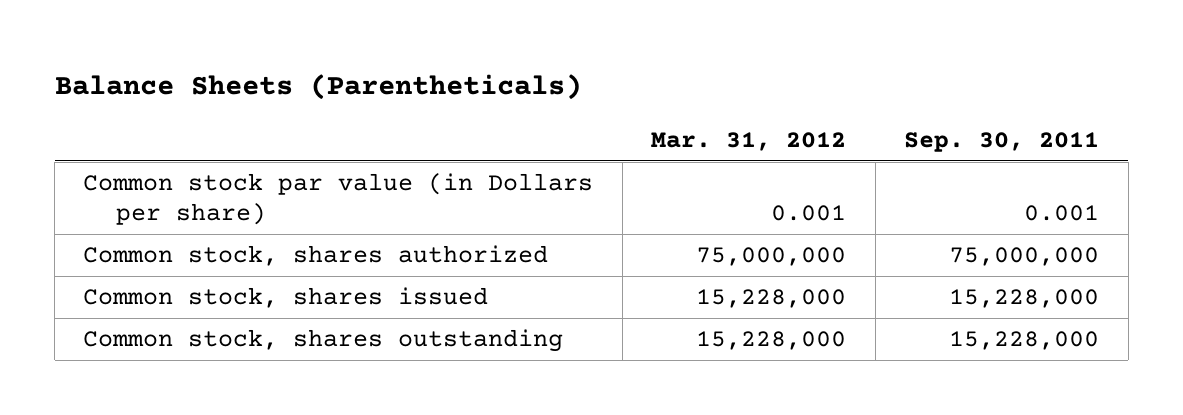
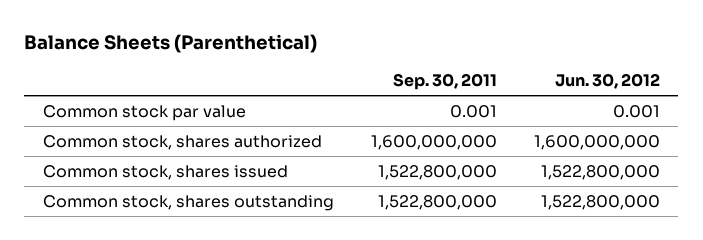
[54,73,582,100] Balance Sheets (Parentheticals) -> [24,34,318,54] Balance Sheets (Parenthetical)
[651,131,847,151] Mar. 31, 2012 -> none
none -> [554,72,660,89] Jun. 30, 2012
[83,173,594,225] Common stock par value (in Dollars per share) -> [42,104,246,121] Common stock par value
[949,247,1100,267] 75,000,000 -> [370,134,497,150] 1,600,000,000
[949,289,1100,309] 15,228,000 -> [377,164,497,180] 1,522,800,000
[949,331,1100,351] 15,228,000 -> [377,194,497,210] 1,522,800,000

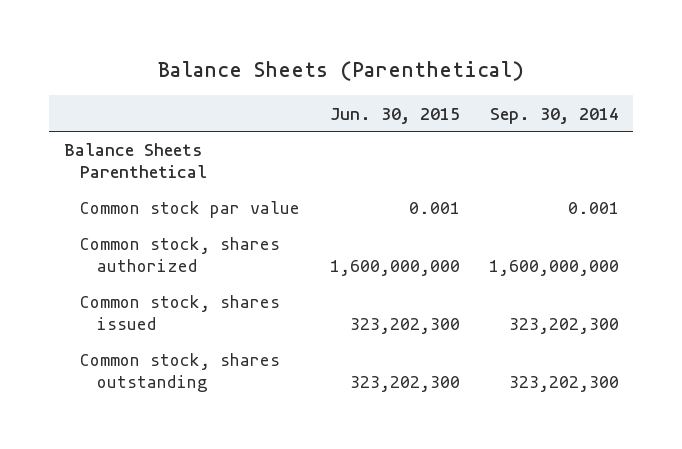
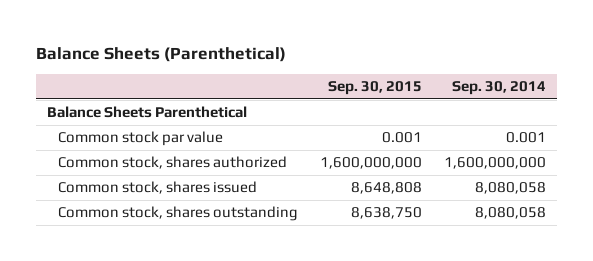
[329,107,460,124] Jun. 30, 2015 -> none
none -> [328,81,423,96] Sep. 30, 2015
[508,317,619,334] 323,202,300 -> [475,182,547,195] 8,080,058
[508,375,619,392] 323,202,300 -> [475,207,547,220] 8,080,058

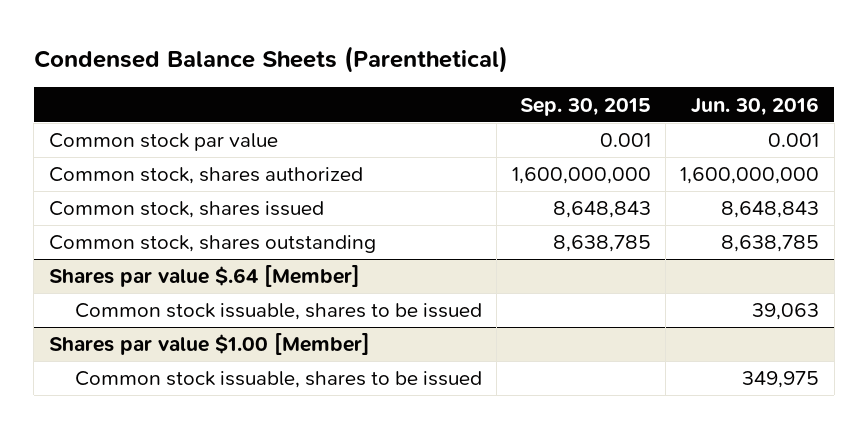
[35,46,286,62] Balance Sheets (Parenthetical) -> [33,45,508,73] Condensed Balance Sheets (Parenthetical)
[452,81,547,96] Sep. 30, 2014 -> none
none -> [691,96,820,116] Jun. 30, 2016
[46,106,247,119] Balance Sheets Parenthetical -> none
[351,182,423,195] 8,648,808 -> [552,201,651,219] 8,648,843
[351,207,423,220] 8,638,750 -> [552,235,651,253] 8,638,785
none -> [48,265,360,288] Shares par value $.64 [Member]
none -> [74,303,482,321] Common stock issuable, shares to be issued
none -> [48,333,370,356] Shares par value $1.00 [Member]
none -> [74,371,482,389] Common stock issuable, shares to be issued

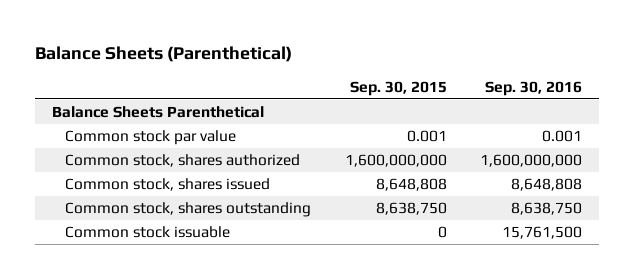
[33,45,508,73] Condensed Balance Sheets (Parenthetical) -> [35,46,293,63] Balance Sheets (Parenthetical)
[691,96,820,116] Jun. 30, 2016 -> none
none -> [485,80,583,96] Sep. 30, 2016
none -> [51,106,264,119] Balance Sheets Parenthetical
[48,265,360,288] Shares par value $.64 [Member] -> none
[74,303,482,321] Common stock issuable, shares to be issued -> none
[48,333,370,356] Shares par value $1.00 [Member] -> none
[74,371,482,389] Common stock issuable, shares to be issued -> none
[552,201,651,219] 8,648,843 -> [375,178,447,192] 8,648,808
[552,235,651,253] 8,638,785 -> [375,202,447,216] 8,638,750
none -> [64,226,230,239] Common stock issuable

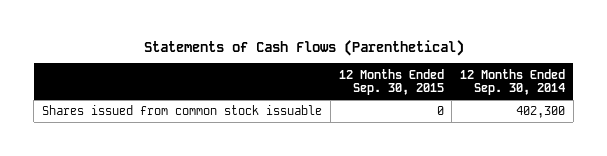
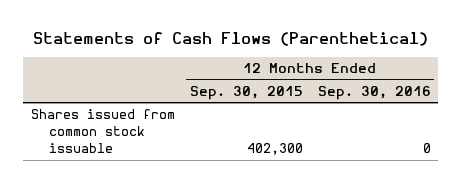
[460,68,566,96] 12 Months Ended Sep. 30, 2014 -> none
none -> [317,85,431,100] Sep. 30, 2016
[436,106,444,116] 0 -> [246,143,303,156] 402,300

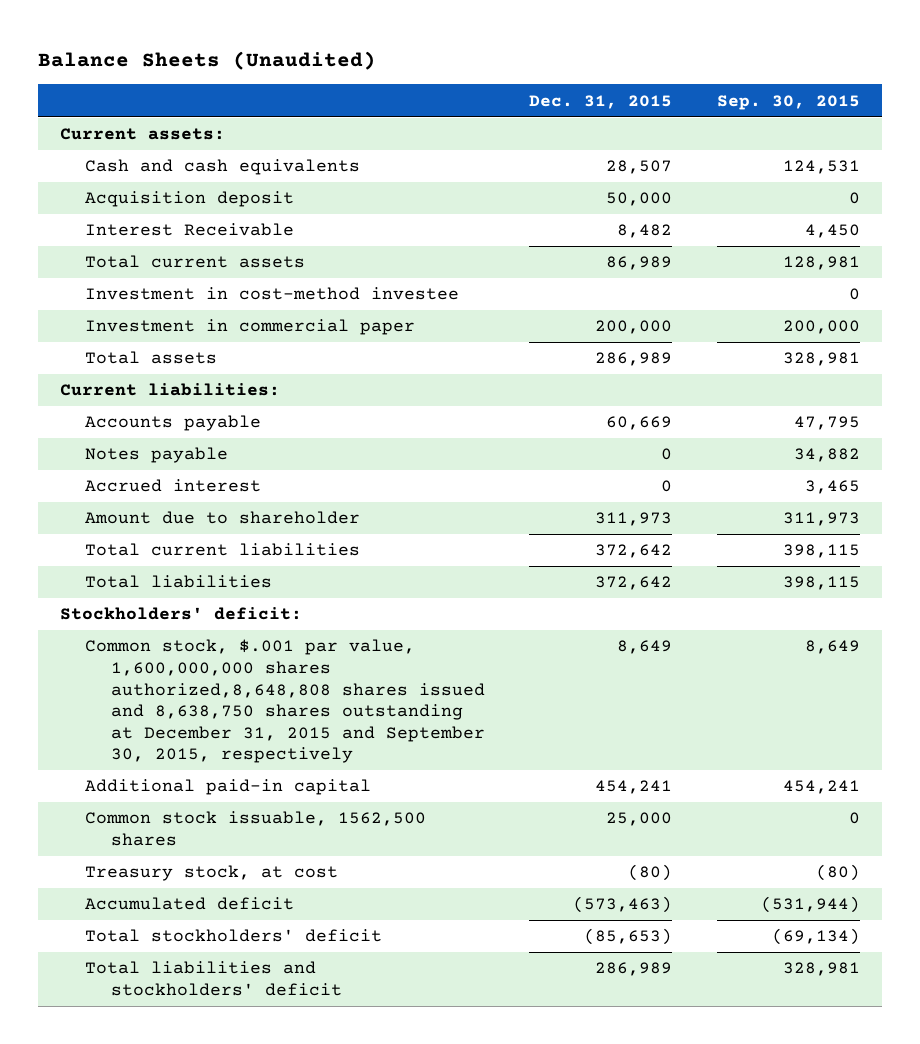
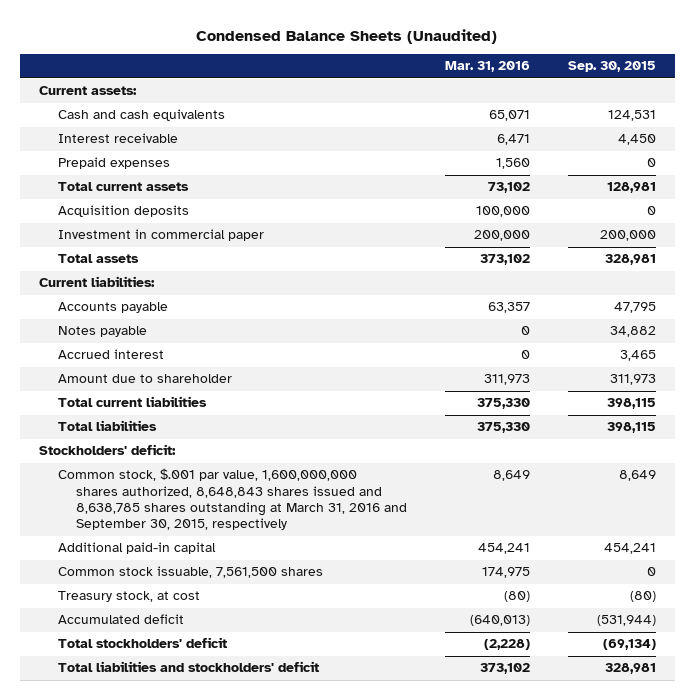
[37,51,376,71] Balance Sheets (Unaudited) -> [196,28,498,44] Condensed Balance Sheets (Unaudited)
[529,94,673,109] Dec. 31, 2015 -> none
none -> [445,61,531,73] Mar. 31, 2016
[85,191,295,208] Acquisition deposit -> none
[85,223,295,237] Interest Receivable -> [57,133,178,144] Interest receivable
none -> [57,157,170,170] Prepaid expenses
[85,287,460,301] Investment in cost-method investee -> [57,205,189,218] Acquisition deposits
[85,639,485,764] Common stock, $.001 par value, 1,600,000,000 shares authorized,8,648,808 shares issued and 8,638,750 shares outstanding at December 31, 2015 and September 30, 2015, respectively -> [57,468,408,531] Common stock, $.001 par value, 1,600,000,000 shares authorized, 8,648,843 shares issued and 8,638,785 shares outstanding at March 31, 2016 and September 30, 2015, respectively
[85,811,427,847] Common stock issuable, 1562,500 shares -> [57,566,323,579] Common stock issuable, 7,561,500 shares

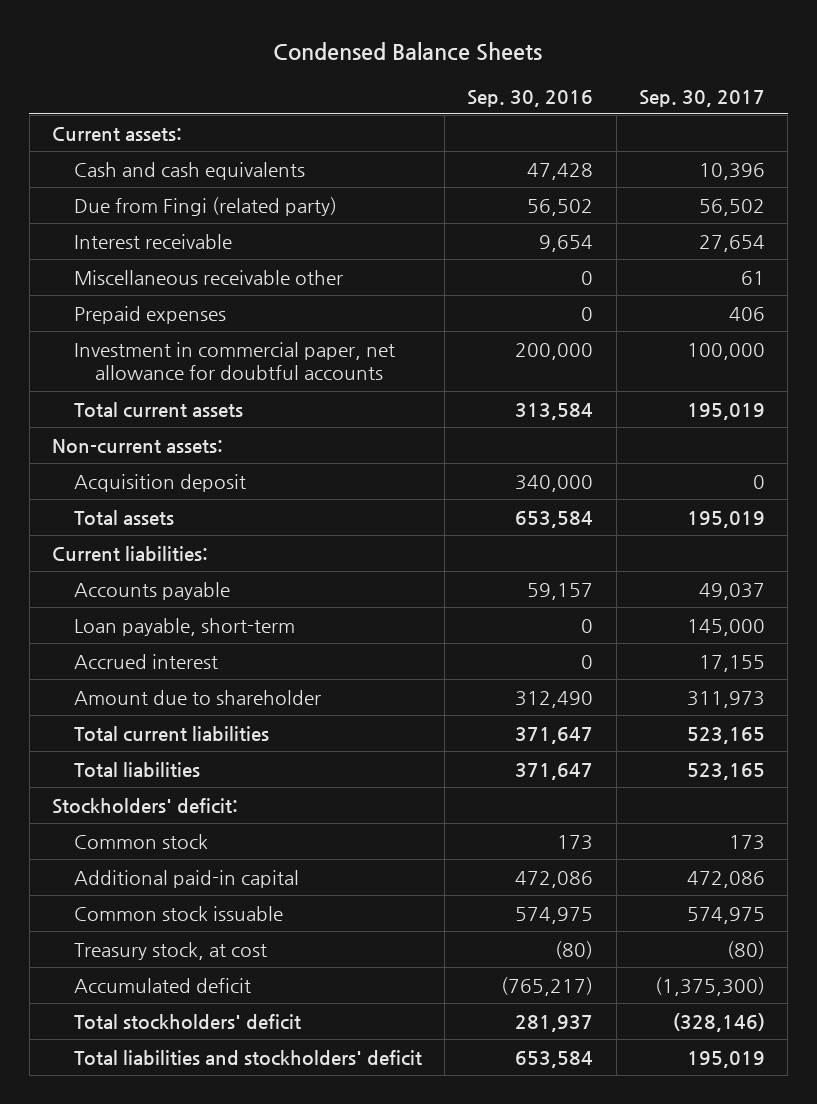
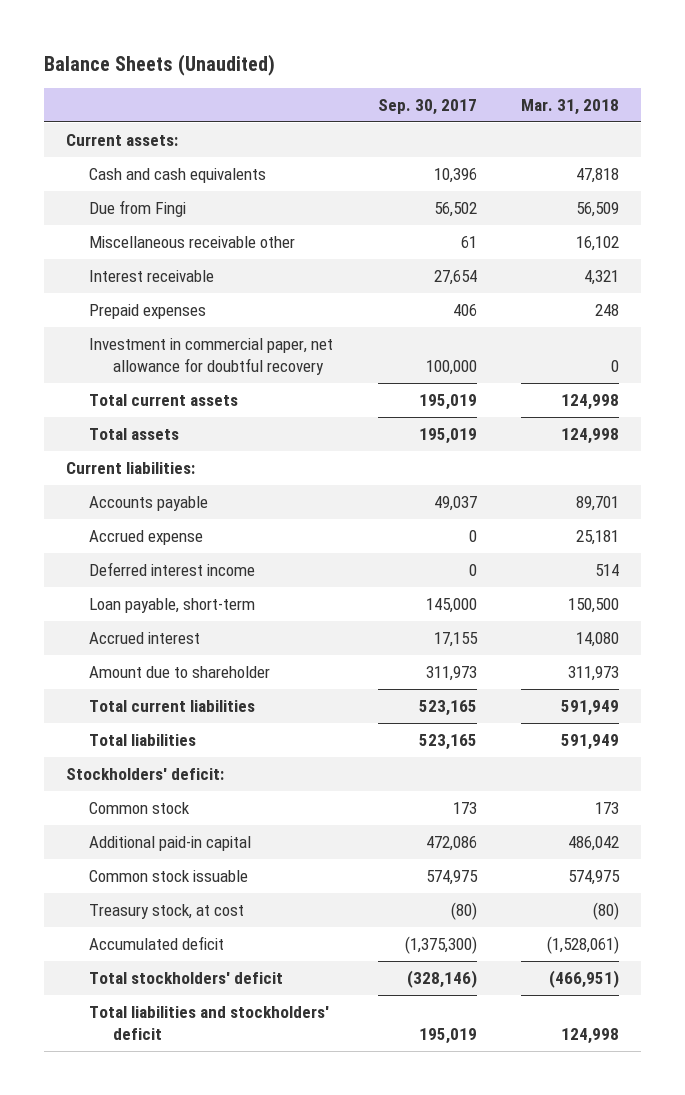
[273,41,543,61] Condensed Balance Sheets -> [43,53,275,76] Balance Sheets (Unaudited)
[467,89,594,107] Sep. 30, 2016 -> none
none -> [520,98,619,115] Mar. 31, 2018
[73,196,337,216] Due from Fingi (related party) -> [89,200,187,218] Due from Fingi
[73,233,232,249] Interest receivable -> [89,270,215,283] Interest receivable
[73,341,395,381] Investment in commercial paper, net allowance for doubtful accounts -> [89,338,334,376] Investment in commercial paper, net allowance for doubtful recovery
[52,438,224,454] Non-current assets: -> none
[73,473,246,492] Acquisition deposit -> none
none -> [89,530,204,546] Accrued expense
none -> [89,562,256,577] Deferred interest income

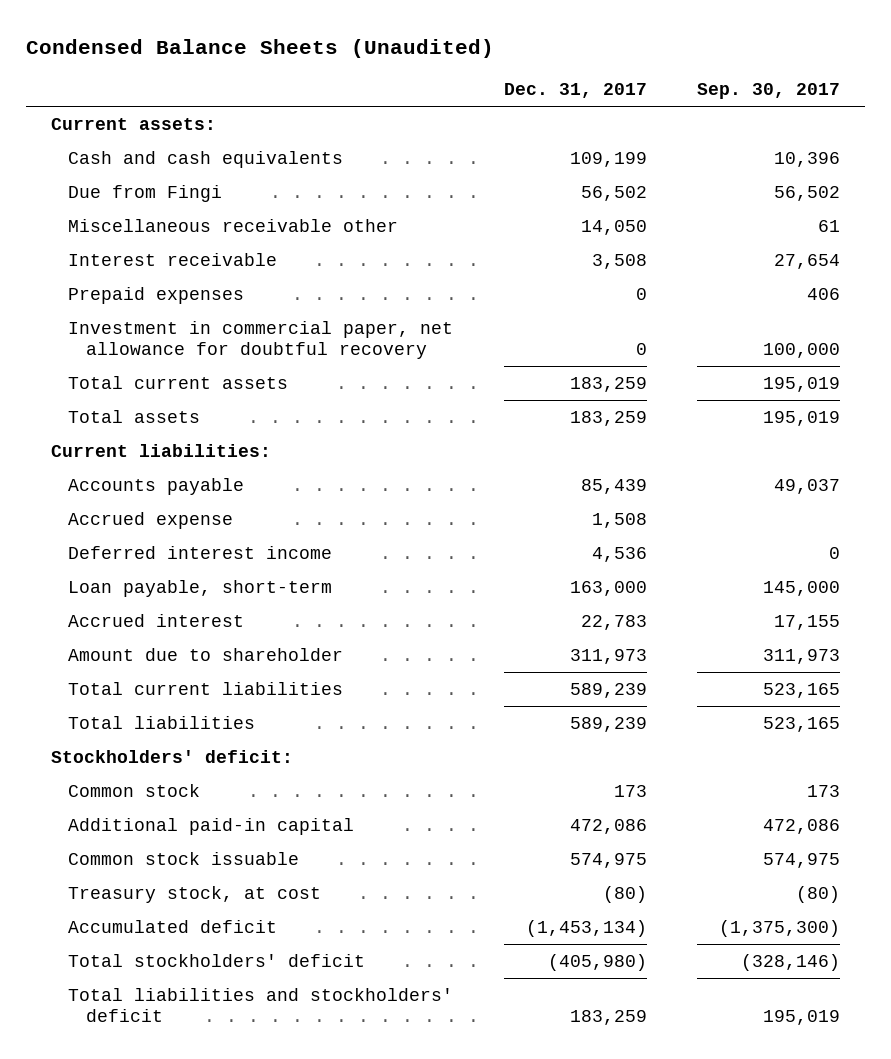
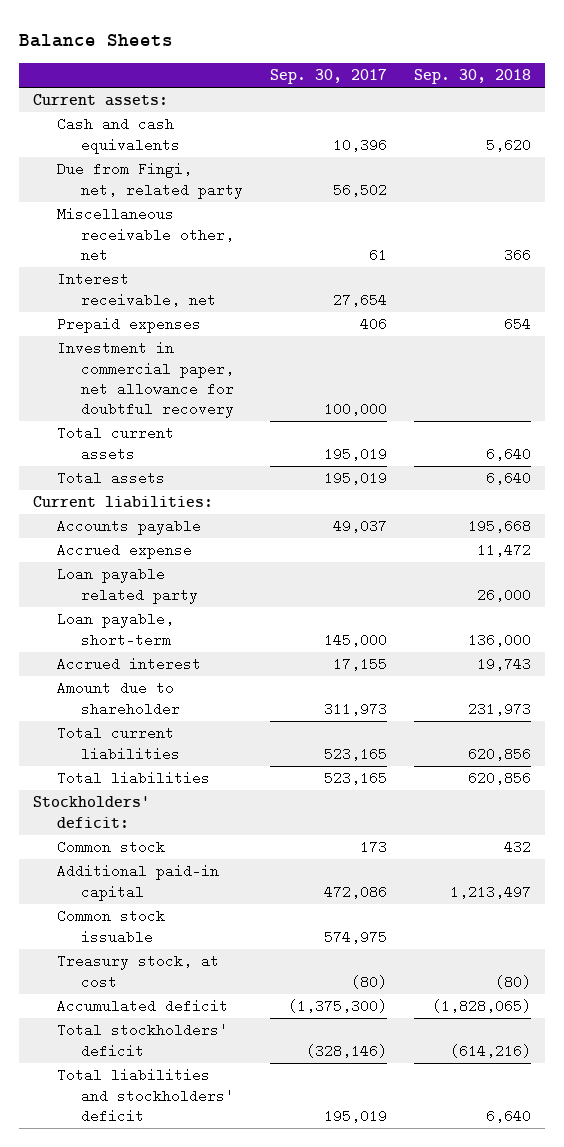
[25,38,494,58] Condensed Balance Sheets (Unaudited) -> [19,33,174,47] Balance Sheets
[503,83,647,99] Dec. 31, 2017 -> none
none -> [414,69,532,85] Sep. 30, 2018
[68,185,223,203] Due from Fingi -> [56,162,244,199] Due from Fingi, net, related party
[68,219,399,233] Miscellaneous receivable other -> [56,207,235,262] Miscellaneous receivable other, net
[68,253,278,267] Interest receivable -> [56,272,217,307] Interest receivable, net
[68,546,333,560] Deferred interest income -> none
none -> [56,567,199,604] Loan payable related party

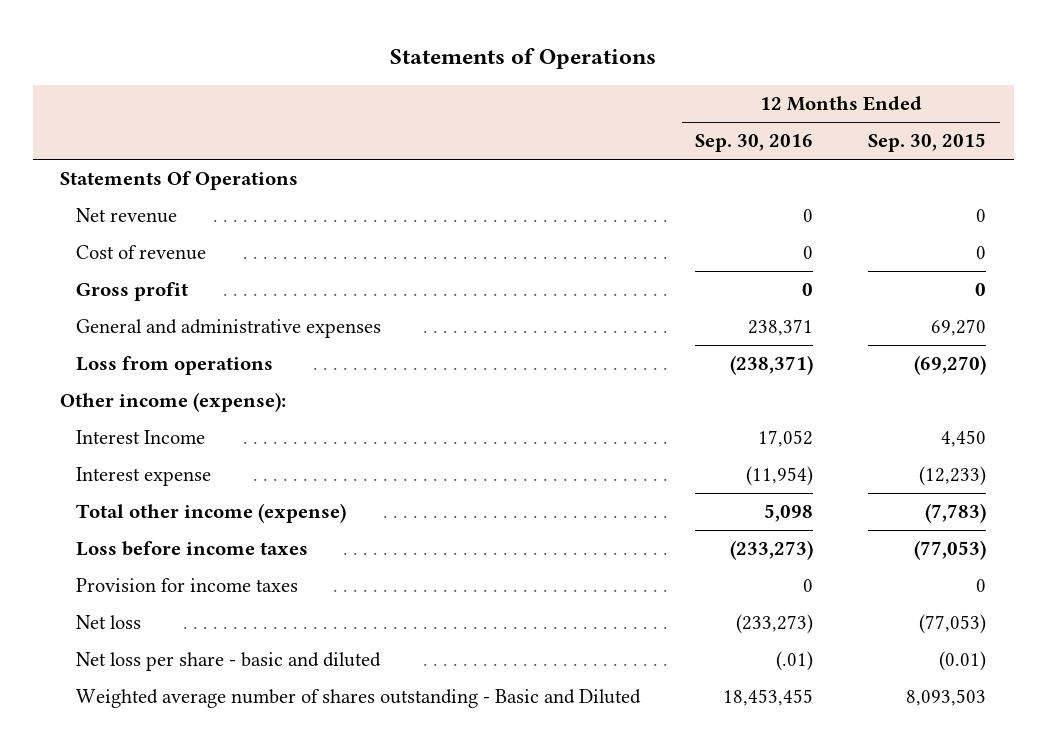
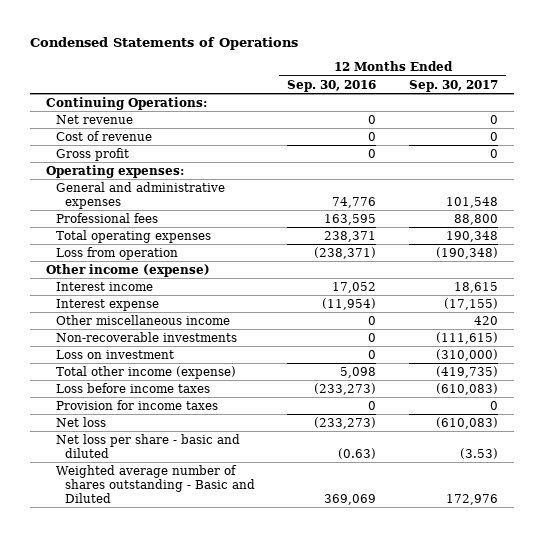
[390,48,657,70] Statements of Operations -> [29,37,298,51] Condensed Statements of Operations
[868,133,987,153] Sep. 30, 2015 -> none
none -> [408,79,498,92] Sep. 30, 2017
[60,171,299,191] Statements Of Operations -> none
none -> [45,96,207,110] Continuing Operations:
none -> [45,164,184,178] Operating expenses:
[748,319,814,337] 238,371 -> [332,196,377,208] 74,776
none -> [55,212,158,223] Professional fees
none -> [55,229,211,243] Total operating expenses
[76,356,274,376] Loss from operations -> [55,246,178,260] Loss from operation
[60,392,287,413] Other income (expense): -> [45,263,210,277] Other income (expense)
[76,430,206,445] Interest Income -> [55,281,153,291] Interest income
none -> [55,314,230,325] Other miscellaneous income
none -> [55,331,237,342] Non-recoverable investments
none -> [55,349,174,359] Loss on investment
[776,651,814,672] (.01) -> [338,447,377,459] (0.63)
[723,689,814,707] 18,453,455 -> [324,493,377,505] 369,069

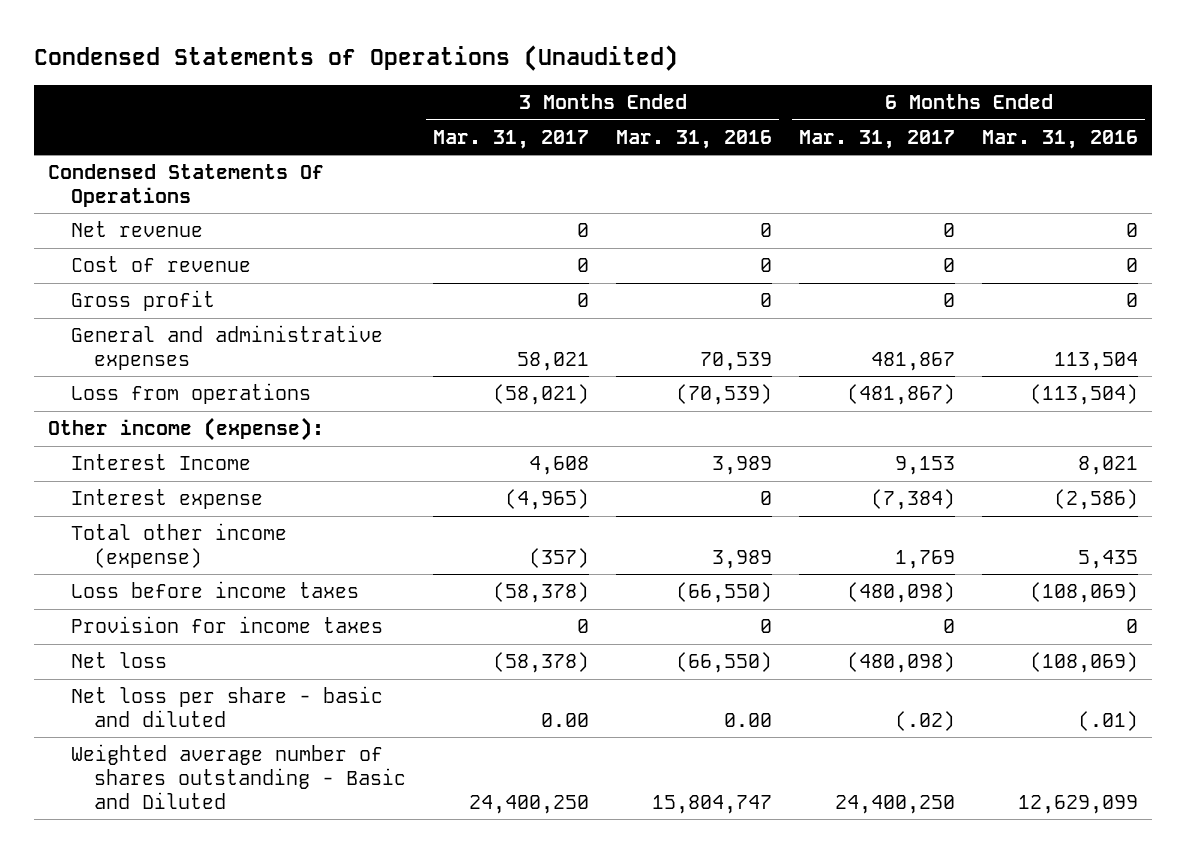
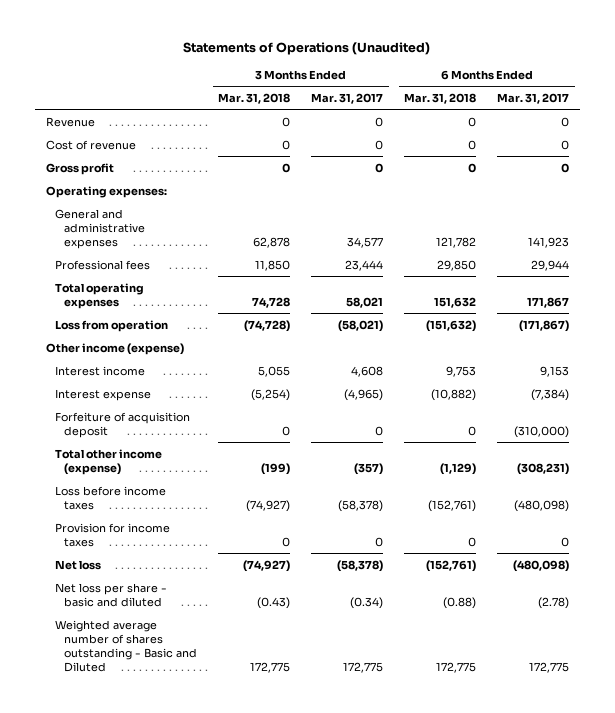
[34,45,679,72] Condensed Statements of Operations (Unaudited) -> [183,42,431,56] Statements of Operations (Unaudited)
[616,129,773,149] Mar. 31, 2016 -> none
[982,129,1139,149] Mar. 31, 2016 -> none
none -> [218,92,291,104] Mar. 31, 2018
none -> [404,92,477,104] Mar. 31, 2018
[47,164,324,208] Condensed Statements Of Operations -> none
[70,221,203,238] Net revenue -> [45,116,95,127] Revenue
none -> [45,185,167,198] Operating expenses:
[517,352,590,372] 58,021 -> [347,236,384,248] 34,577
[871,352,956,372] 481,867 -> [528,236,570,248] 141,923
none -> [54,259,150,270] Professional fees
none -> [54,282,144,309] Total operating expenses
[70,383,311,405] Loss from operations -> [54,319,168,332] Loss from operation
[847,384,956,406] (481,867) -> [519,319,570,332] (171,867)
[47,417,324,442] Other income (expense): -> [45,342,184,355] Other income (expense)
[70,454,251,471] Interest Income -> [54,365,145,376] Interest income
none -> [54,411,190,438] Forfeiture of acquisition deposit
[895,550,956,570] 1,769 -> [517,462,570,475] (308,231)
[541,713,590,728] 0.00 -> [350,596,384,609] (0.34)
[895,711,956,732] (.02) -> [538,596,570,609] (2.78)
[469,795,590,815] 24,400,250 -> [343,661,384,673] 172,775
[835,795,956,815] 24,400,250 -> [529,661,570,673] 172,775

